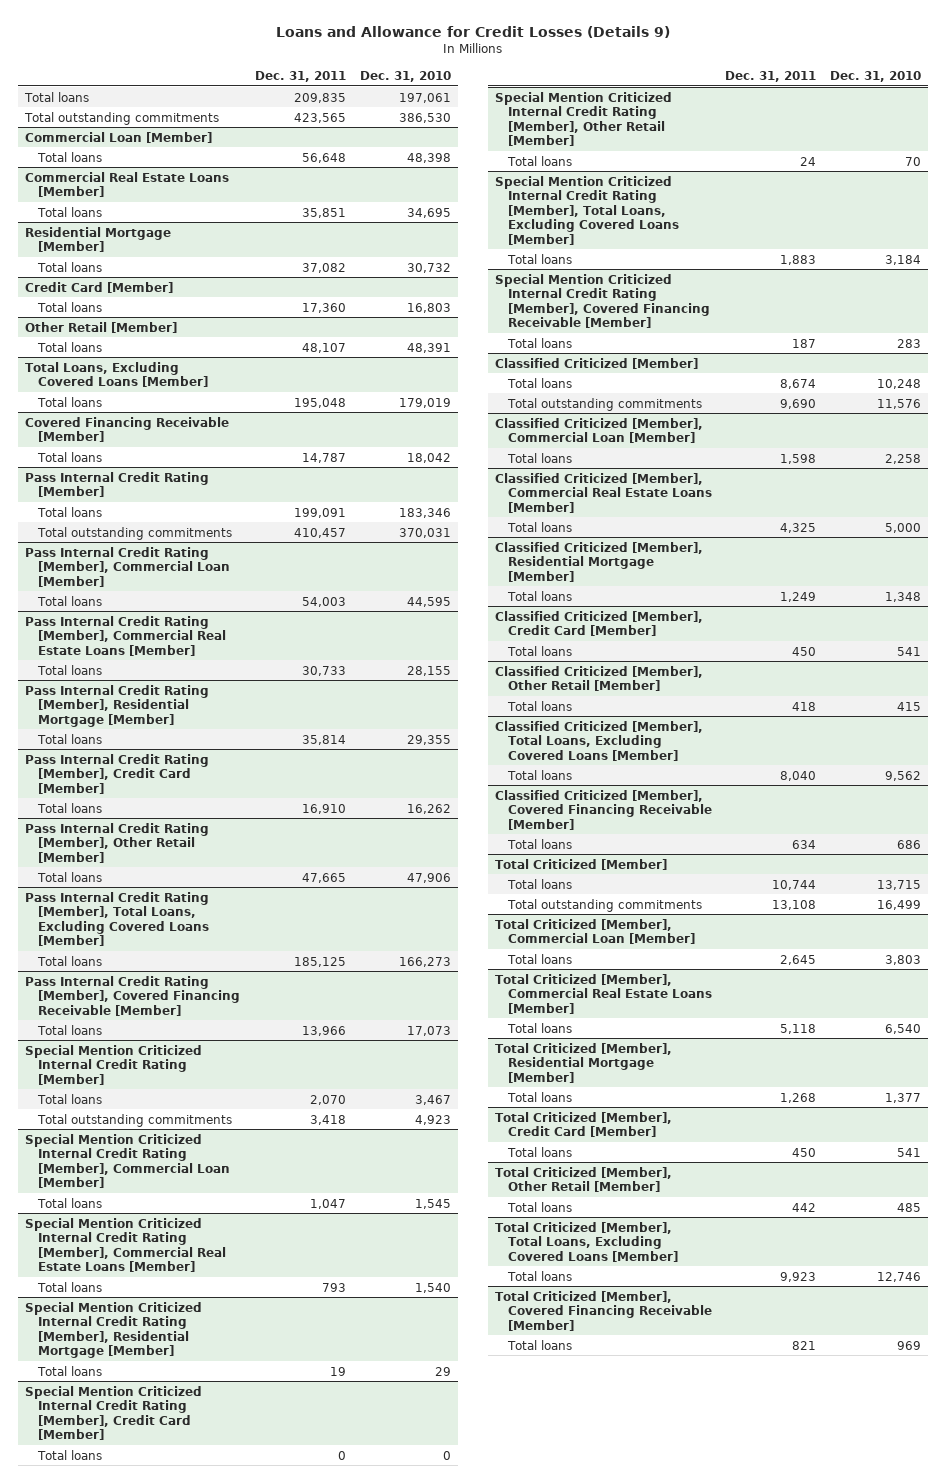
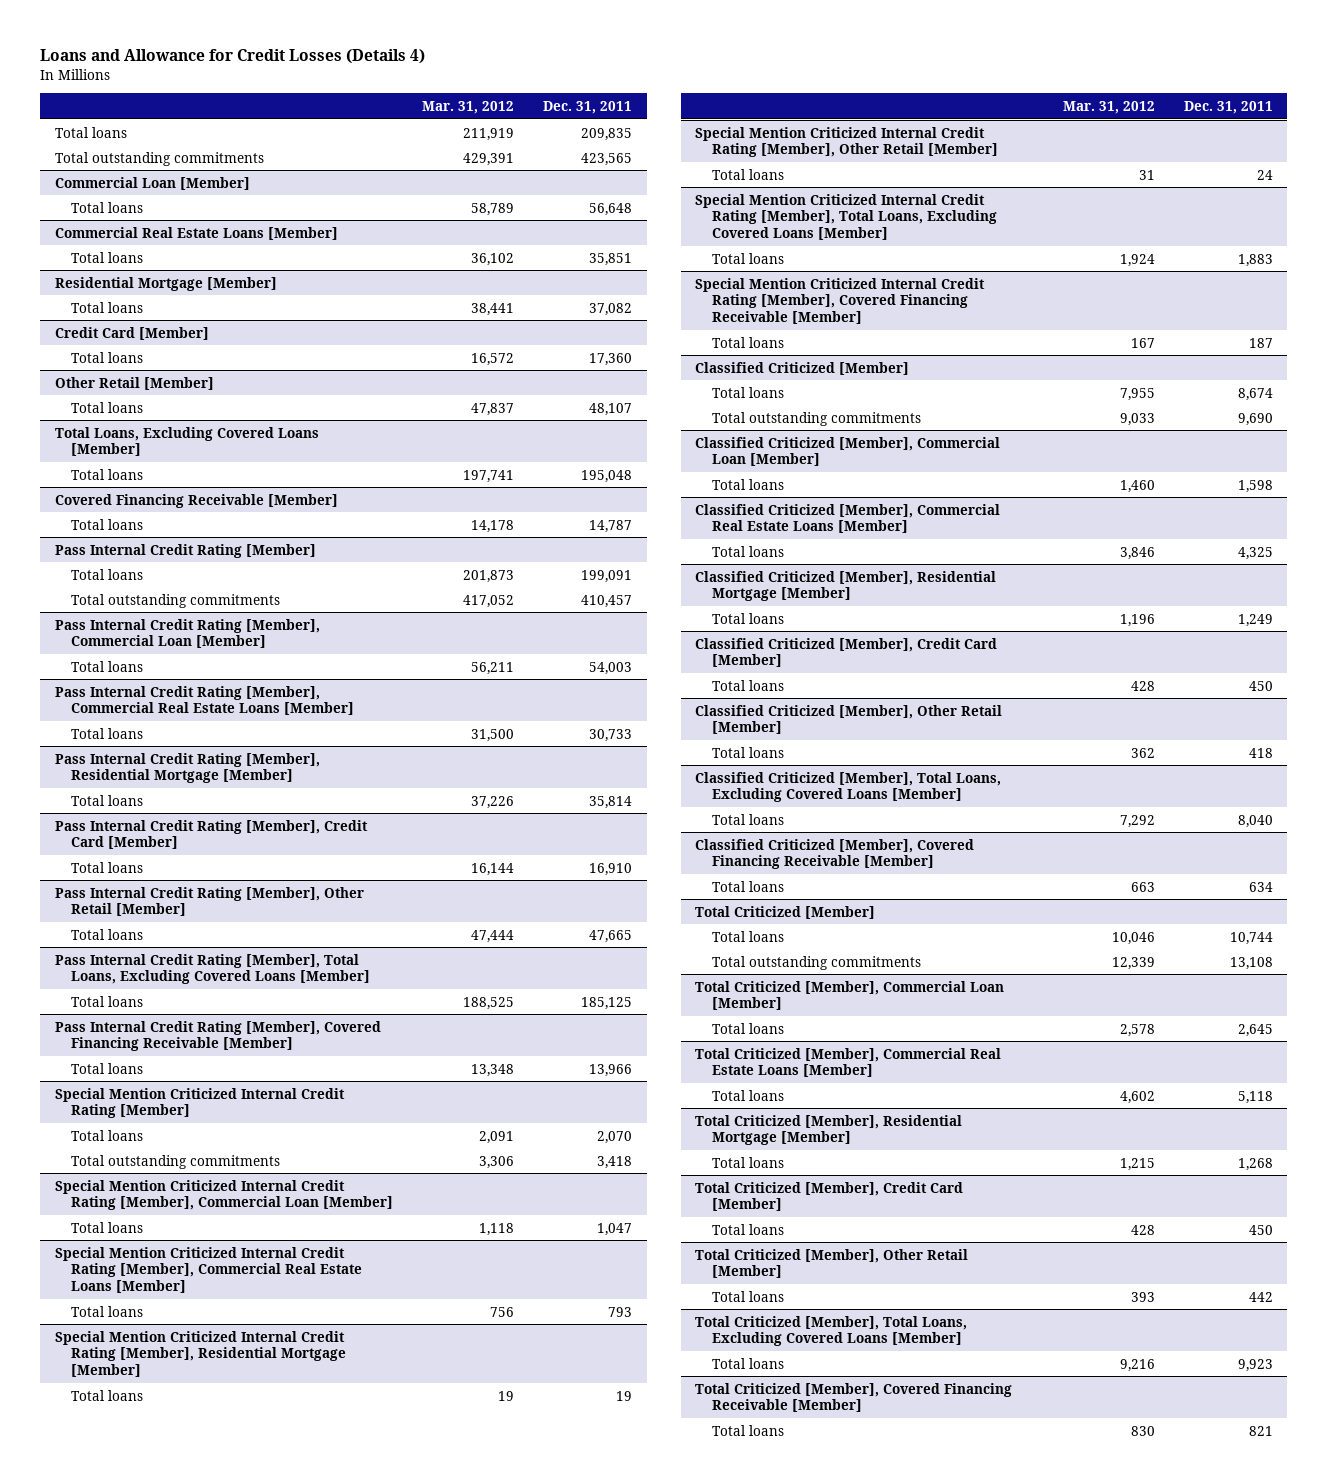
[275,25,670,38] Loans and Allowance for Credit Losses (Details 9) -> [40,49,426,65] Loans and Allowance for Credit Losses (Details 4)
[359,71,451,83] Dec. 31, 2010 -> none
none -> [422,100,515,114] Mar. 31, 2012
[24,1385,202,1441] Special Mention Criticized Internal Credit Rating [Member], Credit Card [Member] -> none
[36,1449,102,1460] Total loans -> none

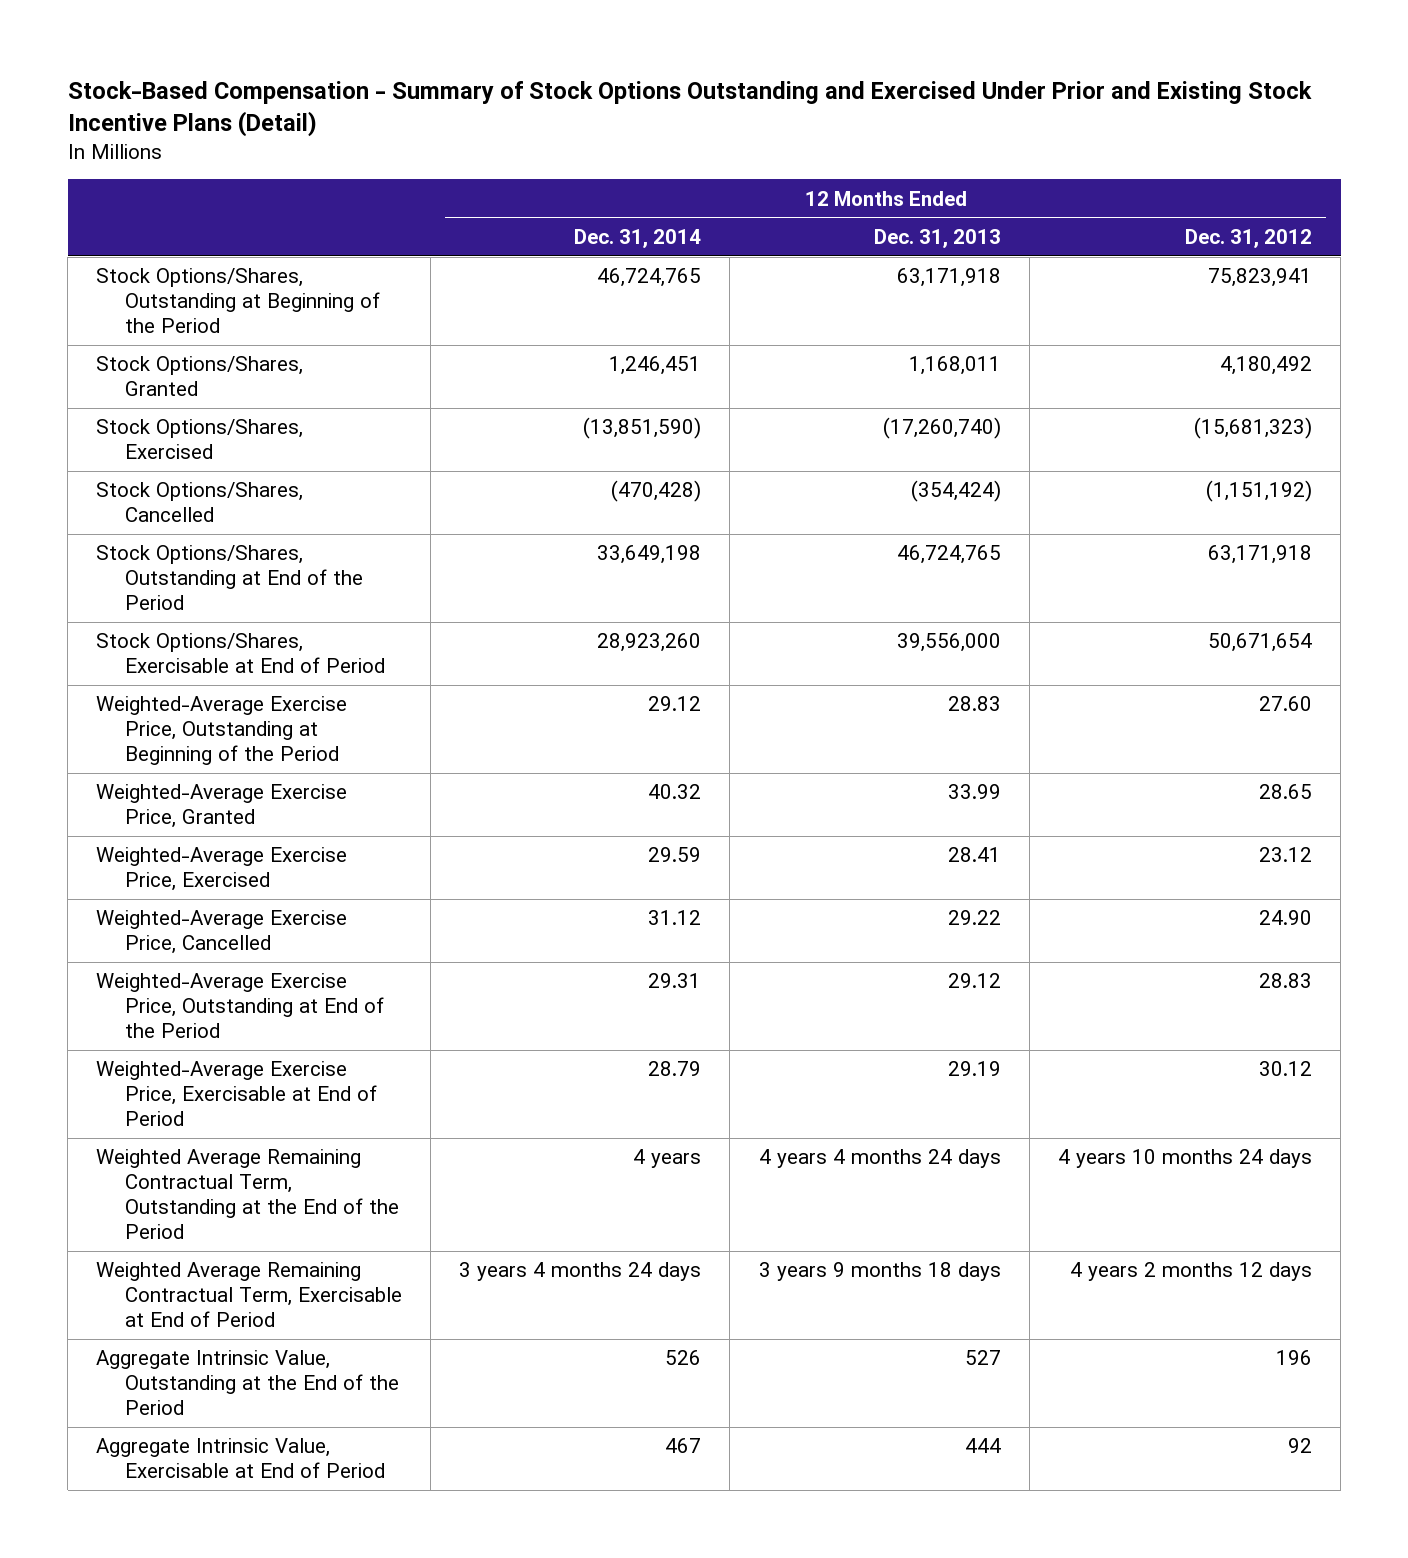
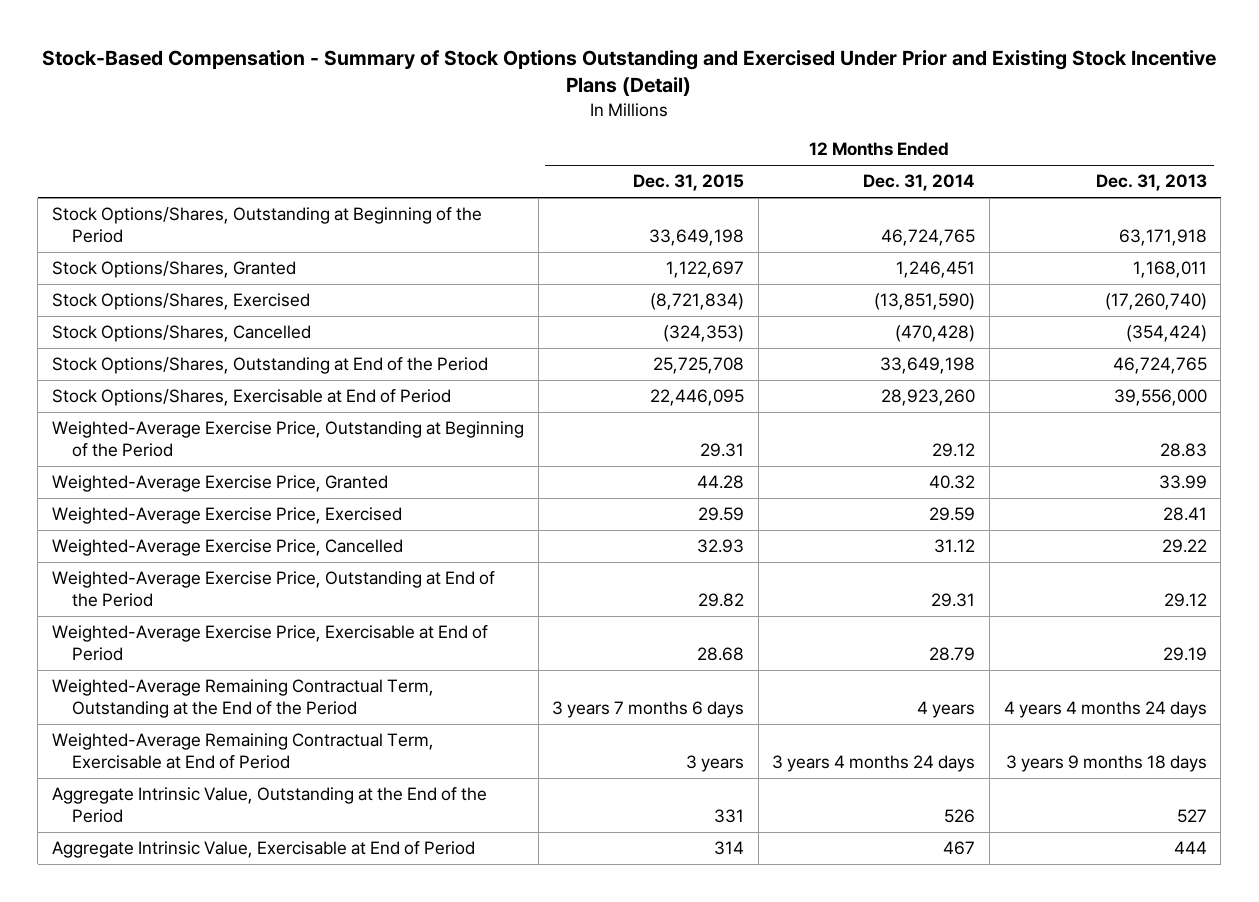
[1185,228,1313,248] Dec. 31, 2012 -> none
none -> [633,174,745,192] Dec. 31, 2015
[96,1149,399,1240] Weighted Average Remaining Contractual Term, Outstanding at the End of the Period -> [52,679,435,718] Weighted-Average Remaining Contractual Term, Outstanding at the End of the Period
[96,1262,402,1328] Weighted Average Remaining Contractual Term, Exercisable at End of Period -> [52,733,435,769] Weighted-Average Remaining Contractual Term, Exercisable at End of Period

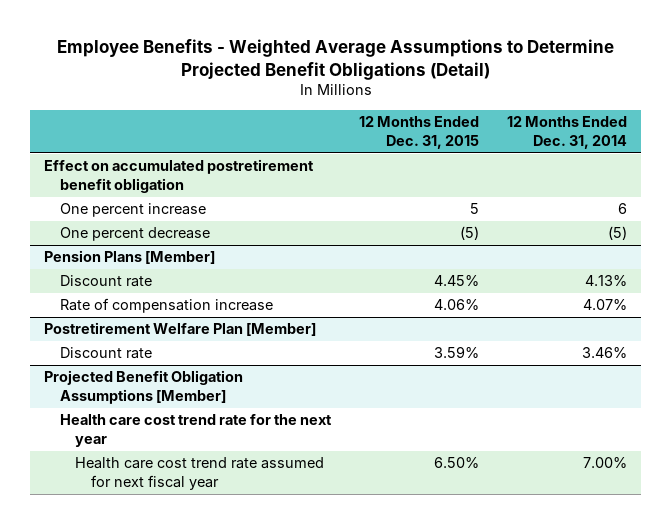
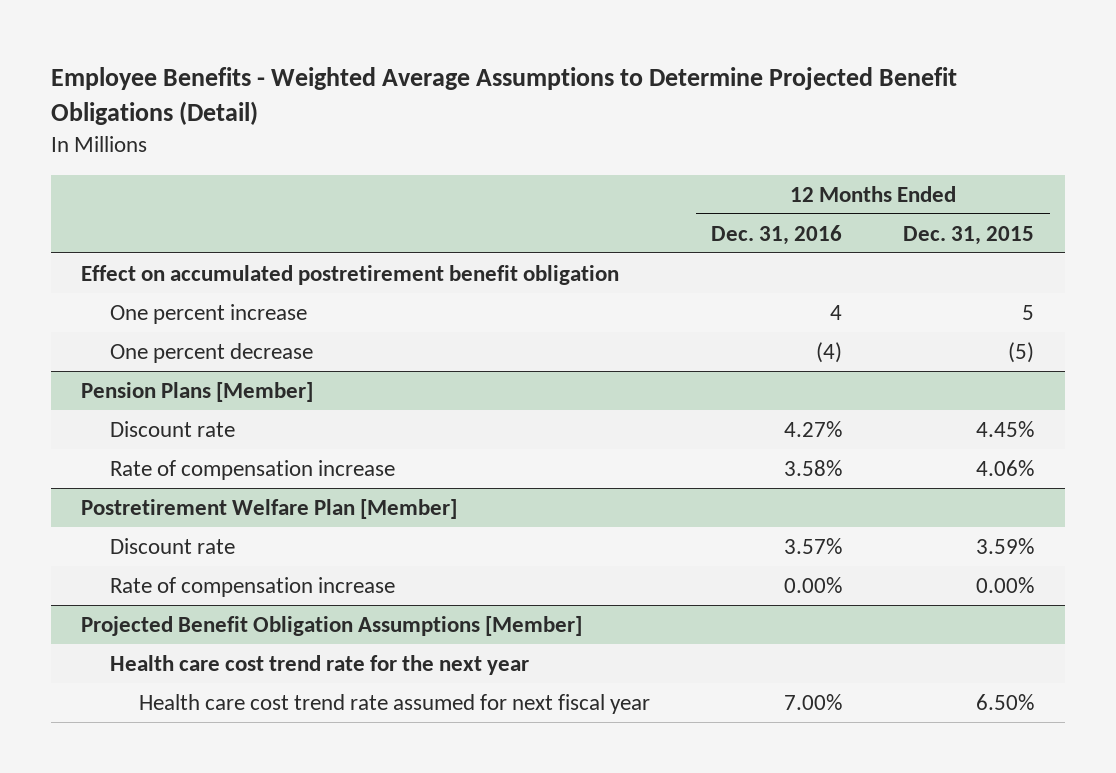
[506,116,627,150] 12 Months Ended Dec. 31, 2014 -> none
none -> [711,224,843,245] Dec. 31, 2016
none -> [110,576,396,597] Rate of compensation increase

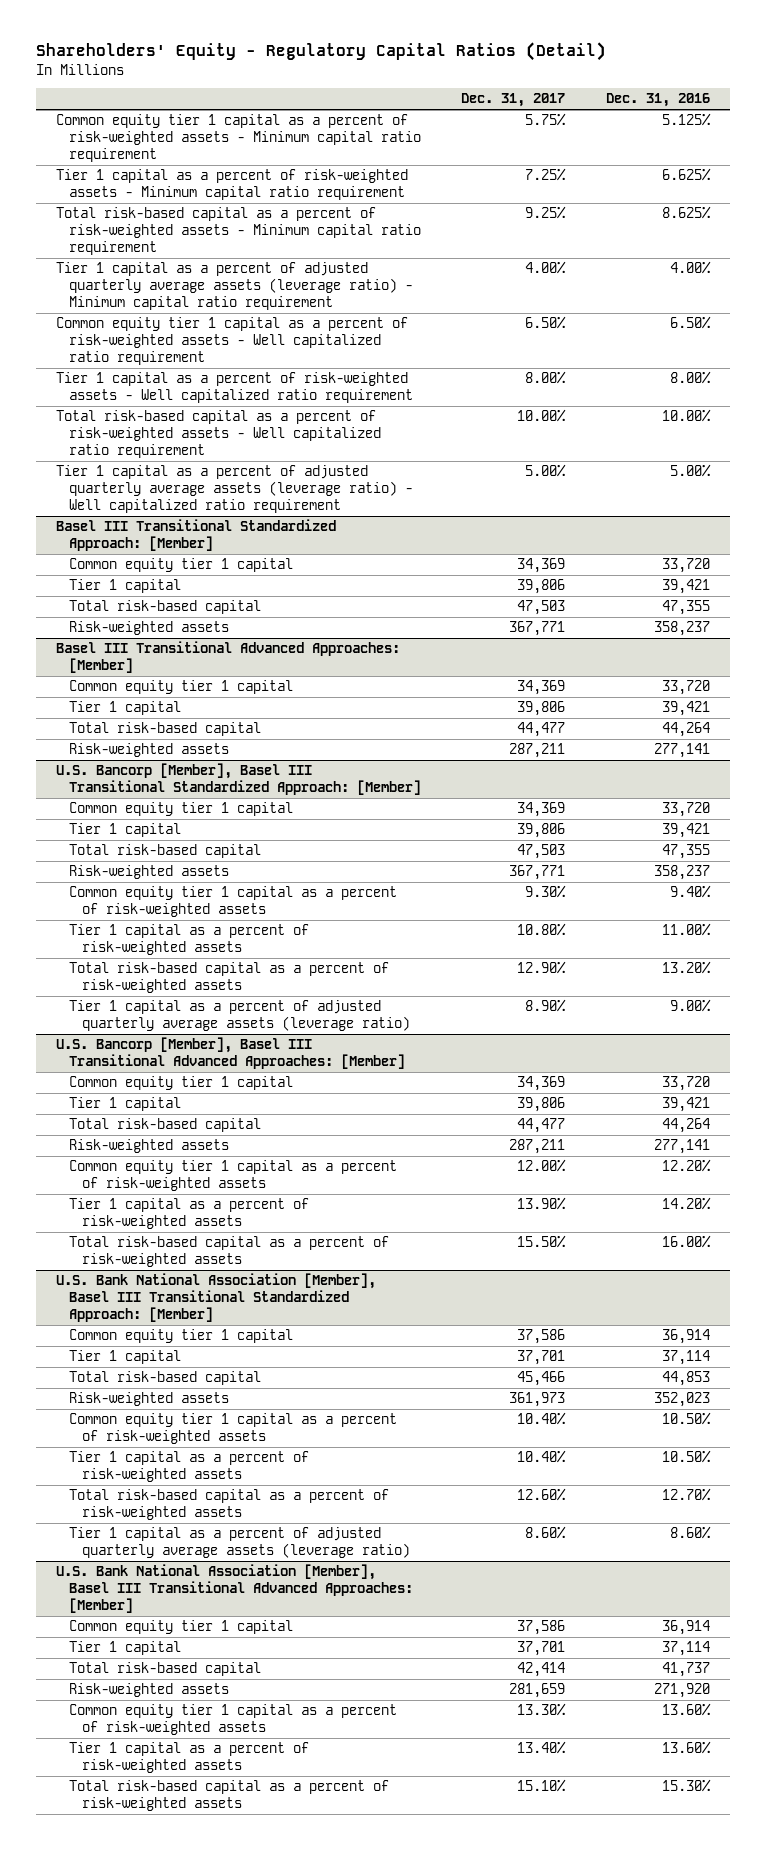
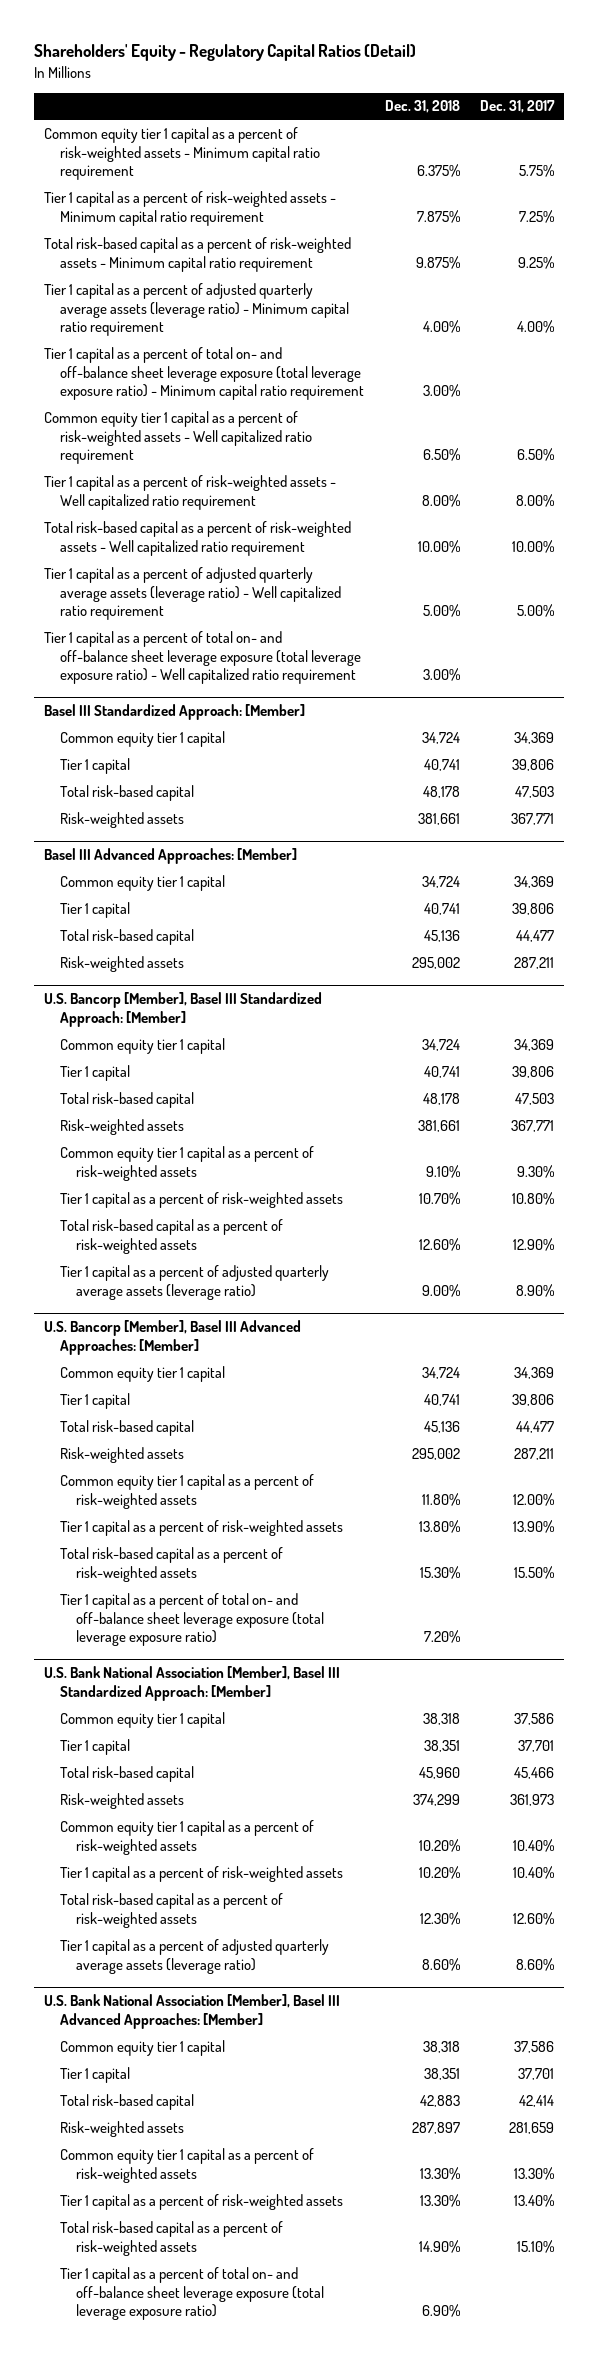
[605,93,710,108] Dec. 31, 2016 -> none
none -> [384,100,460,114] Dec. 31, 2018
none -> [44,346,364,401] Tier 1 capital as a percent of total on- and off-balance sheet leverage exposure (total leverage exposure ratio) - Minimum capital ratio requirement
none -> [44,630,361,685] Tier 1 capital as a percent of total on- and off-balance sheet leverage exposure (total leverage exposure ratio) - Well capitalized ratio requirement
[55,519,336,551] Basel III Transitional Standardized Approach: [Member] -> [44,704,306,721] Basel III Standardized Approach: [Member]
[55,641,400,673] Basel III Transitional Advanced Approaches: [Member] -> [44,848,298,865] Basel III Advanced Approaches: [Member]
[55,763,422,795] U.S. Bancorp [Member], Basel III Transitional Standardized Approach: [Member] -> [44,992,323,1028] U.S. Bancorp [Member], Basel III Standardized Approach: [Member]
[55,1037,406,1069] U.S. Bancorp [Member], Basel III Transitional Advanced Approaches: [Member] -> [44,1320,302,1356] U.S. Bancorp [Member], Basel III Advanced Approaches: [Member]
none -> [59,1592,324,1647] Tier 1 capital as a percent of total on- and off-balance sheet leverage exposure (total leverage exposure ratio)
[55,1273,376,1322] U.S. Bank National Association [Member], Basel III Transitional Standardized Approach: [Member] -> [44,1666,341,1702] U.S. Bank National Association [Member], Basel III Standardized Approach: [Member]
[55,1564,414,1613] U.S. Bank National Association [Member], Basel III Transitional Advanced Approaches: [Member] -> [44,1994,341,2030] U.S. Bank National Association [Member], Basel III Advanced Approaches: [Member]
none -> [59,2266,324,2321] Tier 1 capital as a percent of total on- and off-balance sheet leverage exposure (total leverage exposure ratio)

